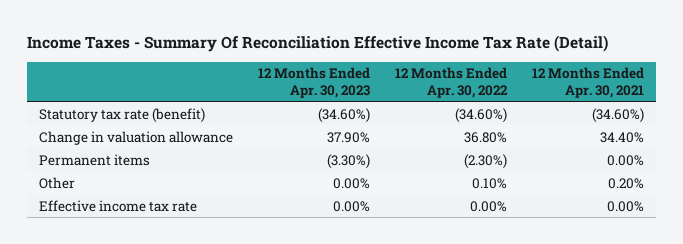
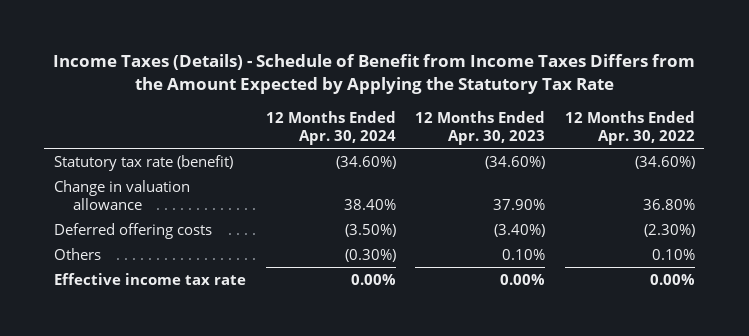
[26,34,608,52] Income Taxes - Summary Of Reconciliation Effective Income Tax Rate (Detail) -> [53,54,696,95] Income Taxes (Details) - Schedule of Benefit from Income Taxes Differs from the Amount Expected by Applying the Statutory Tax Rate
[531,67,644,98] 12 Months Ended Apr. 30, 2021 -> none
none -> [265,110,396,146] 12 Months Ended Apr. 30, 2024
[39,153,151,166] Permanent items -> none
none -> [54,222,213,239] Deferred offering costs
[39,176,76,189] Other -> [54,247,102,260] Others
[333,177,371,189] 0.00% -> [502,248,546,260] 0.10%

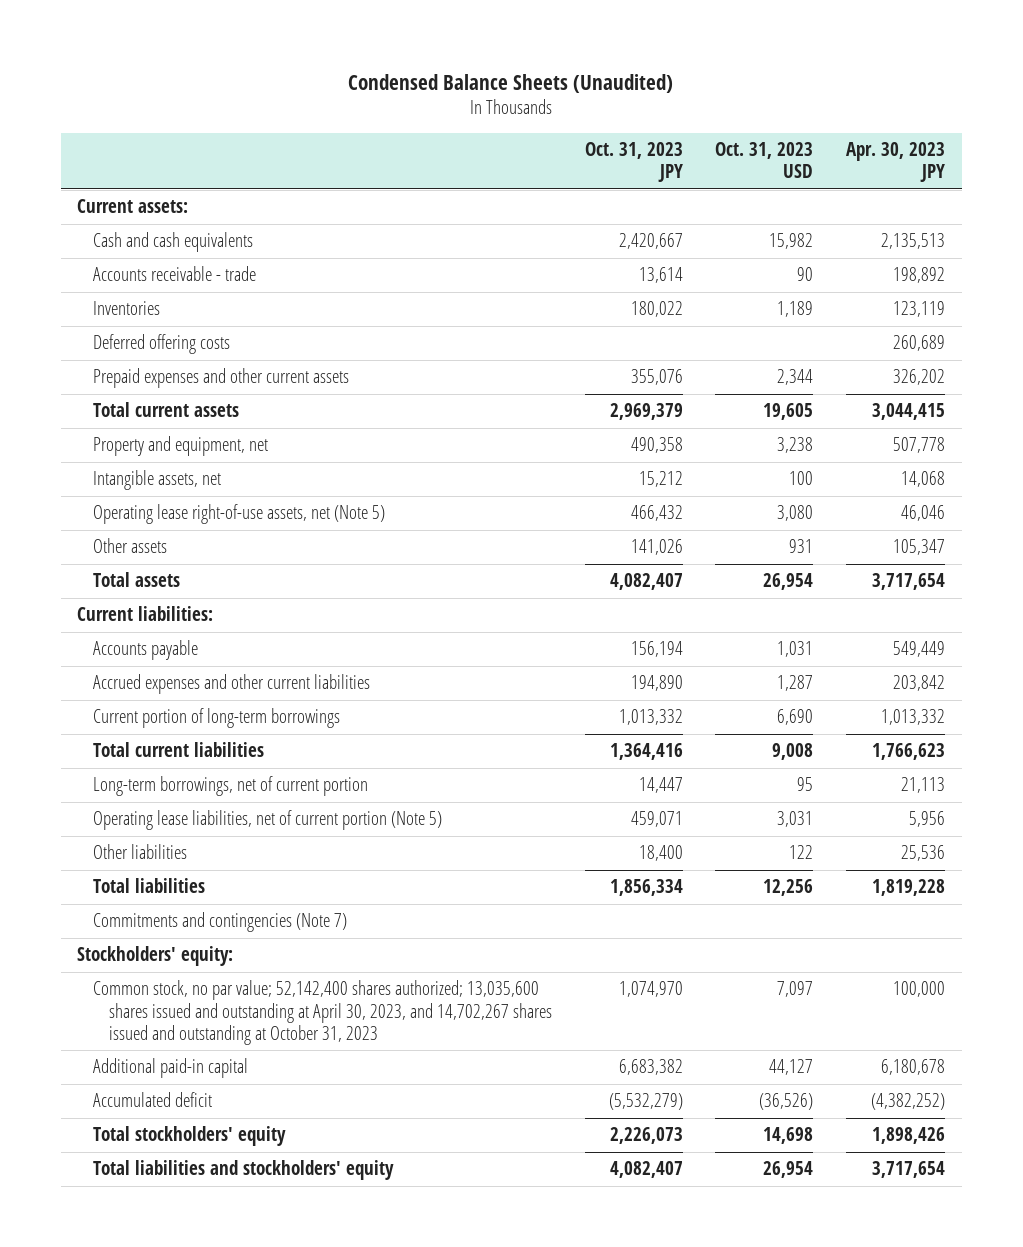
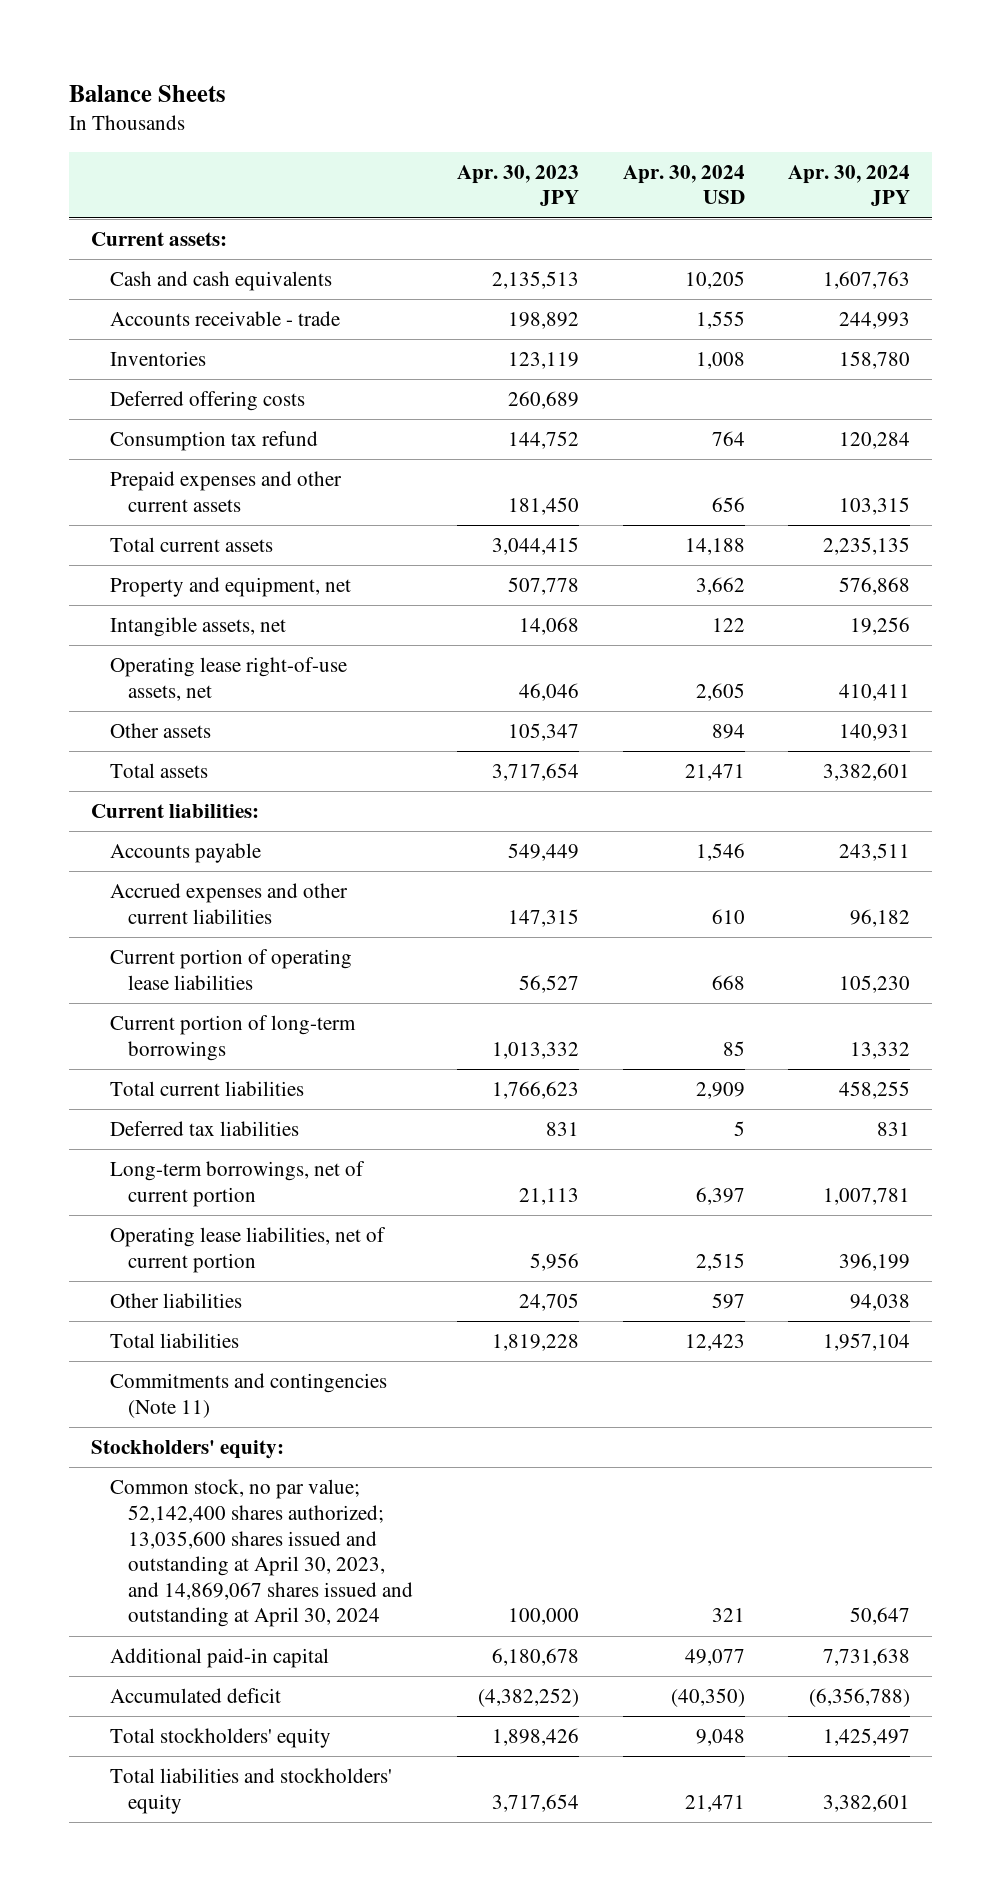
[348,73,674,93] Condensed Balance Sheets (Unaudited) -> [69,84,227,102] Balance Sheets
[584,142,683,183] Oct. 31, 2023 JPY -> none
[715,142,814,179] Oct. 31, 2023 USD -> none
none -> [622,164,745,205] Apr. 30, 2024 USD
none -> [788,164,911,207] Apr. 30, 2024 JPY
none -> [109,431,318,452] Consumption tax refund
[893,369,946,386] 326,202 -> [507,496,579,515] 181,450
[93,504,386,525] Operating lease right-of-use assets, net (Note 5) -> [109,657,347,701] Operating lease right-of-use assets, net
[893,675,946,692] 203,842 -> [507,908,579,927] 147,315
none -> [109,949,352,990] Current portion of operating lease liabilities
none -> [109,1121,299,1137] Deferred tax liabilities
[93,810,443,831] Operating lease liabilities, net of current portion (Note 5) -> [109,1227,386,1273] Operating lease liabilities, net of current portion
[901,845,946,862] 25,536 -> [518,1293,579,1312] 24,705
[93,912,348,933] Commitments and contingencies (Note 7) -> [109,1373,387,1418] Commitments and contingencies (Note 11)
[93,980,553,1045] Common stock, no par value; 52,142,400 shares authorized; 13,035,600 shares issued and outstanding at April 30, 2023, and 14,702,267 shares issued and outstanding at October 31, 2023 -> [109,1479,414,1628] Common stock, no par value; 52,142,400 shares authorized; 13,035,600 shares issued and outstanding at April 30, 2023, and 14,869,067 shares issued and outstanding at April 30, 2024

